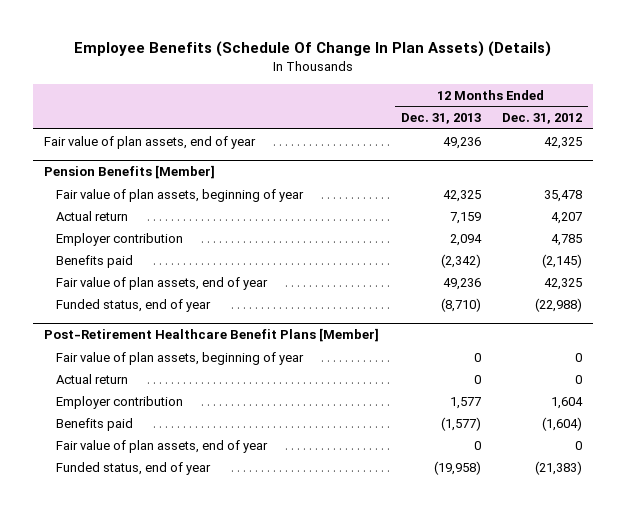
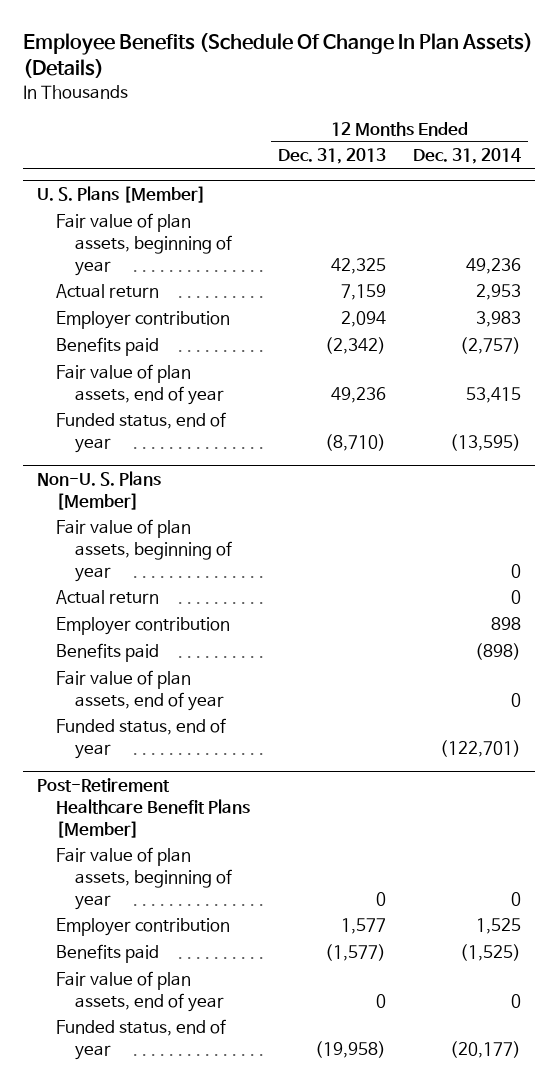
[502,113,583,125] Dec. 31, 2012 -> none
none -> [413,148,522,165] Dec. 31, 2014
[43,135,256,149] Fair value of plan assets, end of year -> none
[43,165,215,180] Pension Benefits [Member] -> none
none -> [36,186,206,204] U. S. Plans [Member]
none -> [36,471,161,510] Non-U. S. Plans [Member]
none -> [55,519,233,582] Fair value of plan assets, beginning of year
none -> [55,590,159,605] Actual return
none -> [55,617,230,636] Employer contribution
none -> [55,643,159,663] Benefits paid
none -> [55,670,225,712] Fair value of plan assets, end of year
none -> [55,718,226,760] Funded status, end of year
[56,373,129,384] Actual return -> none

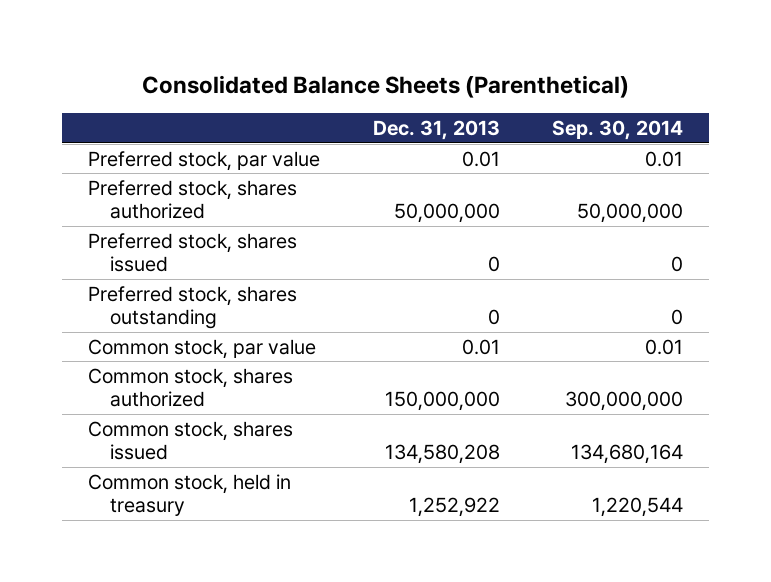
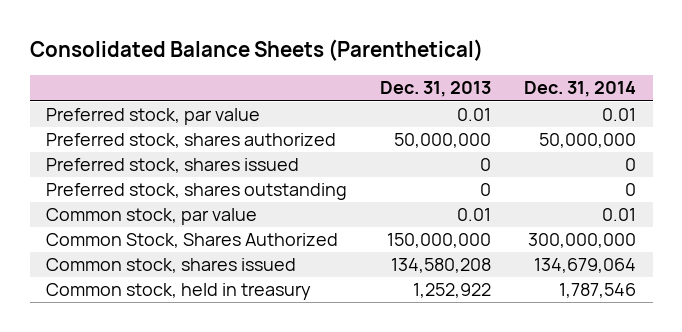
[551,120,683,141] Sep. 30, 2014 -> none
none -> [524,81,637,98] Dec. 31, 2014
[88,367,294,408] Common stock, shares authorized -> [46,233,339,249] Common Stock, Shares Authorized

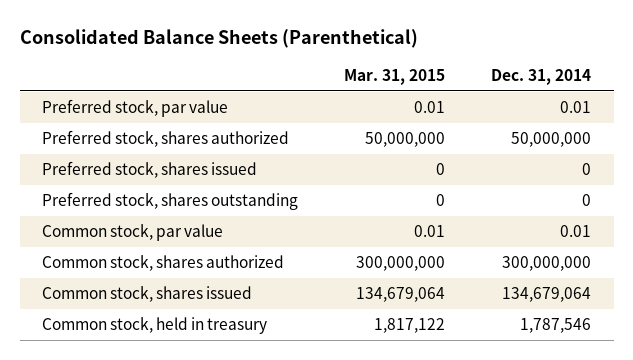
[380,81,492,98] Dec. 31, 2013 -> none
none -> [344,68,446,85] Mar. 31, 2015
[46,233,339,249] Common Stock, Shares Authorized -> [42,255,285,272] Common stock, shares authorized

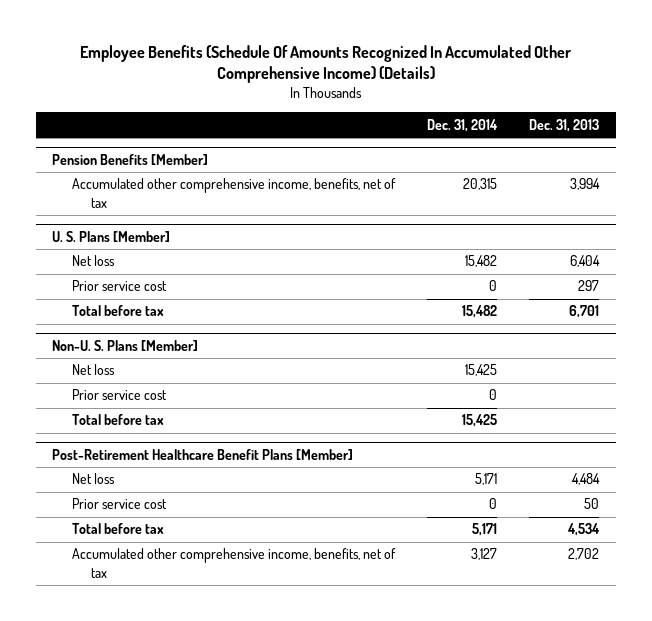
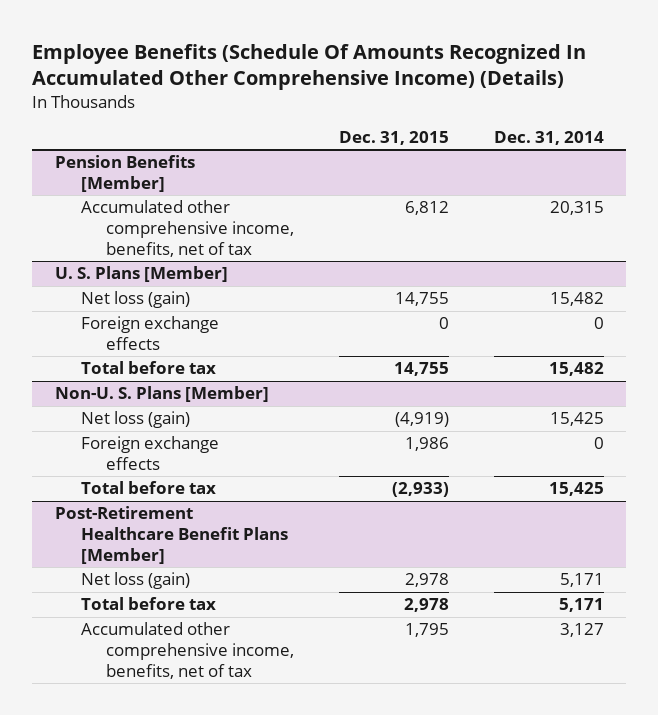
[529,118,600,132] Dec. 31, 2013 -> none
none -> [339,130,450,145] Dec. 31, 2015
[71,280,167,292] Prior service cost -> none
[71,255,115,267] Net loss -> [80,291,190,309] Net loss (gain)
none -> [80,316,219,350] Foreign exchange effects
[71,389,167,401] Prior service cost -> none
[71,364,115,376] Net loss -> [80,411,190,429] Net loss (gain)
none -> [80,436,219,470] Foreign exchange effects
[71,498,167,510] Prior service cost -> none
[71,473,115,485] Net loss -> [80,572,190,590] Net loss (gain)

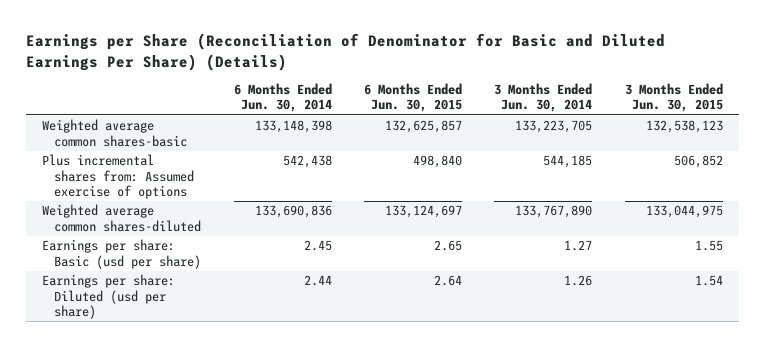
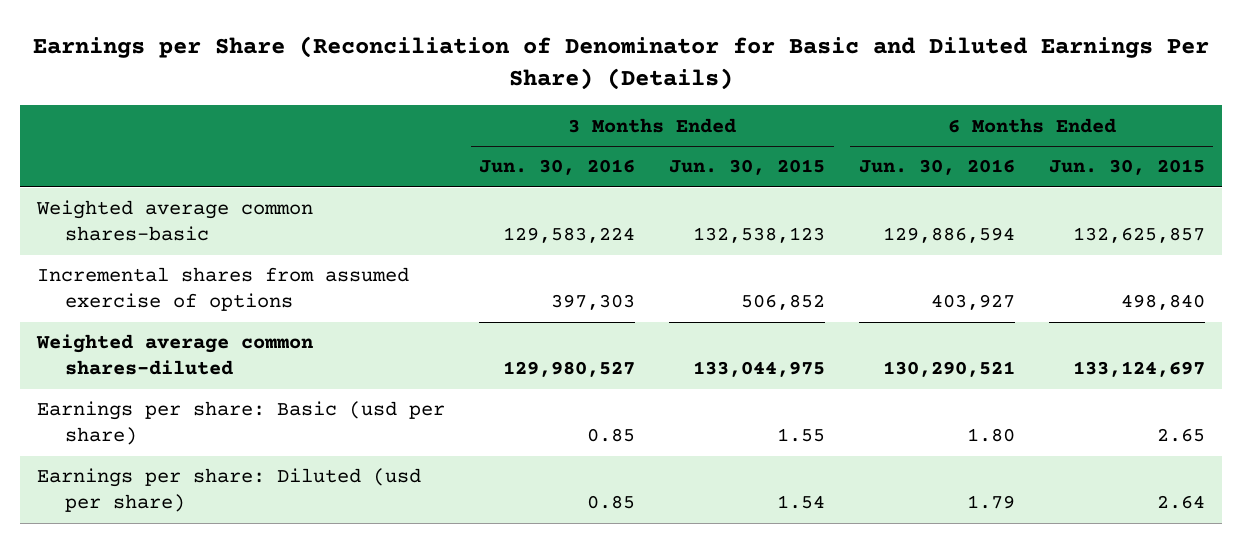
[233,82,332,113] 6 Months Ended Jun. 30, 2014 -> none
[494,82,593,113] 3 Months Ended Jun. 30, 2014 -> none
none -> [479,159,636,176] Jun. 30, 2016
none -> [858,159,1015,176] Jun. 30, 2016
[42,154,195,200] Plus incremental shares from: Assumed exercise of options -> [37,267,410,312] Incremental shares from assumed exercise of options

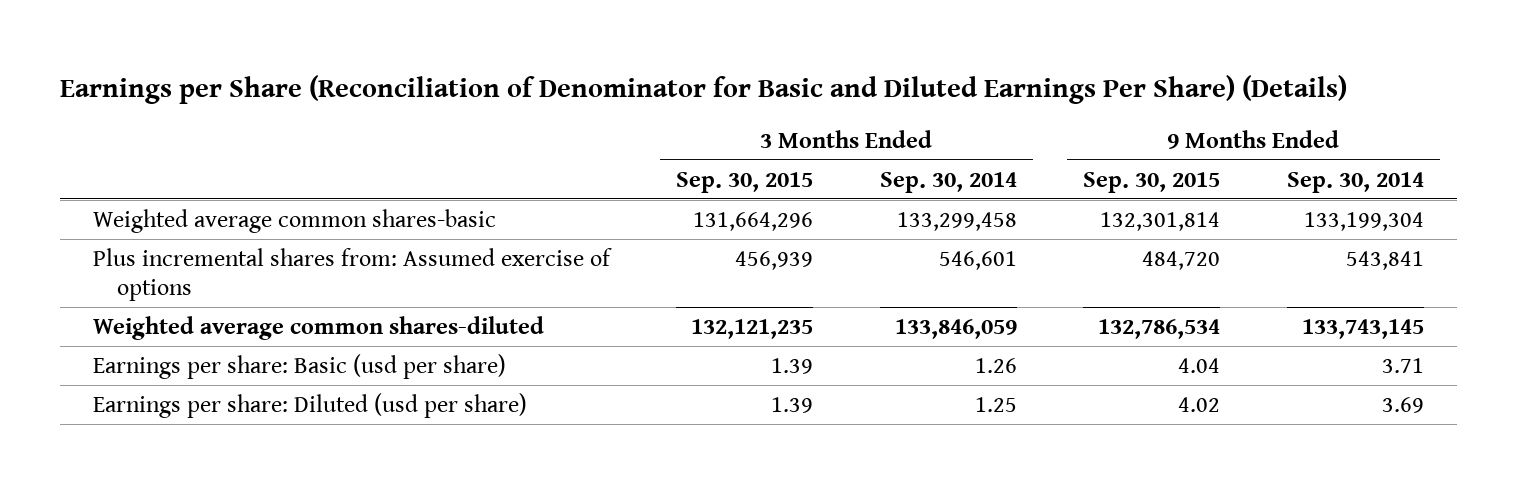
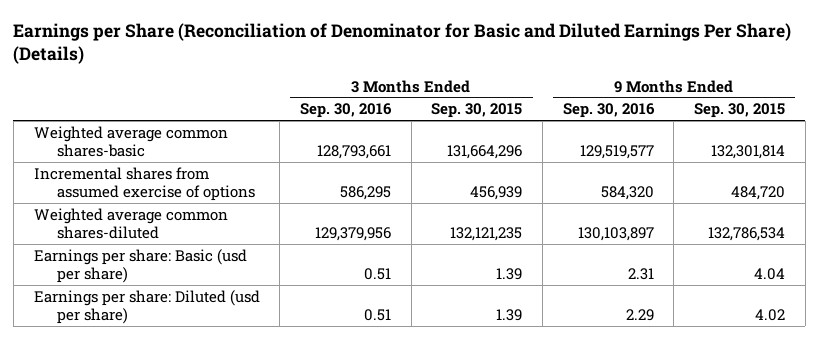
[879,171,1017,193] Sep. 30, 2014 -> none
[1286,171,1424,193] Sep. 30, 2014 -> none
none -> [300,103,393,119] Sep. 30, 2016
none -> [562,103,655,119] Sep. 30, 2016
[92,247,612,302] Plus incremental shares from: Assumed exercise of options -> [33,166,256,201] Incremental shares from assumed exercise of options

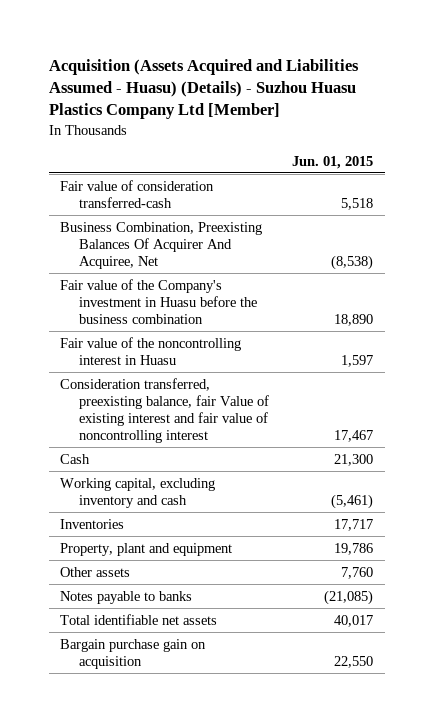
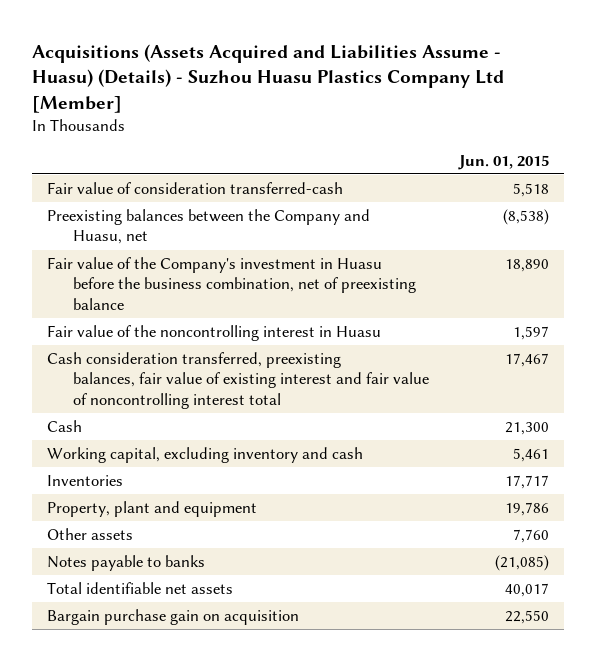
[48,58,359,120] Acquisition (Assets Acquired and Liabilities Assumed - Huasu) (Details) - Suzhou Huasu Plastics Company Ltd [Member] -> [32,43,505,113] Acquisitions (Assets Acquired and Liabilities Assume - Huasu) (Details) - Suzhou Huasu Plastics Company Ltd [Member]
[60,221,263,269] Business Combination, Preexisting Balances Of Acquirer And Acquiree, Net -> [47,208,371,245] Preexisting balances between the Company and Huasu, net
[60,278,258,324] Fair value of the Company's investment in Huasu before the business combination -> [47,256,416,311] Fair value of the Company's investment in Huasu before the business combination, net of preexisting balance
[60,377,270,443] Consideration transferred, preexisting balance, fair Value of existing interest and fair value of noncontrolling interest -> [47,351,429,410] Cash consideration transferred, preexisting balances, fair value of existing interest and fair value of noncontrolling interest total
[331,493,374,509] (5,461) -> [513,447,550,462] 5,461

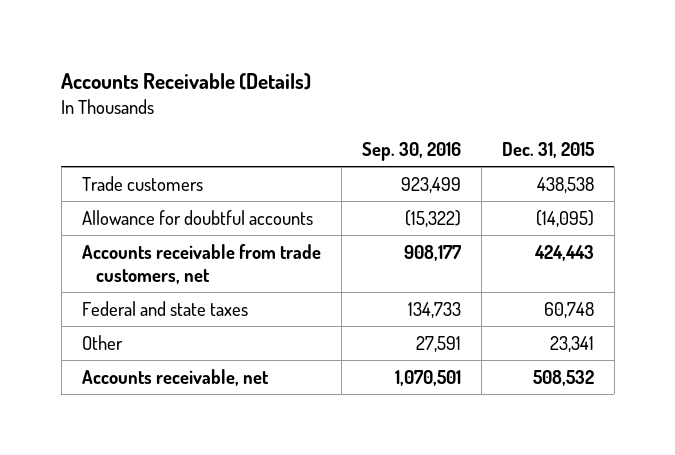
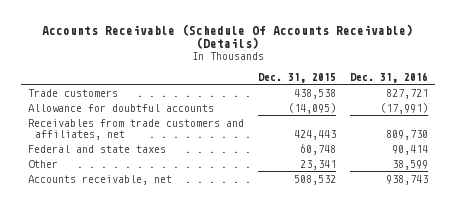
[61,73,312,91] Accounts Receivable (Details) -> [41,23,413,50] Accounts Receivable (Schedule Of Accounts Receivable) (Details)
[361,142,461,162] Sep. 30, 2016 -> none
none -> [349,71,428,83] Dec. 31, 2016
[81,243,321,284] Accounts receivable from trade customers, net -> [27,118,244,140] Receivables from trade customers and affiliates, net

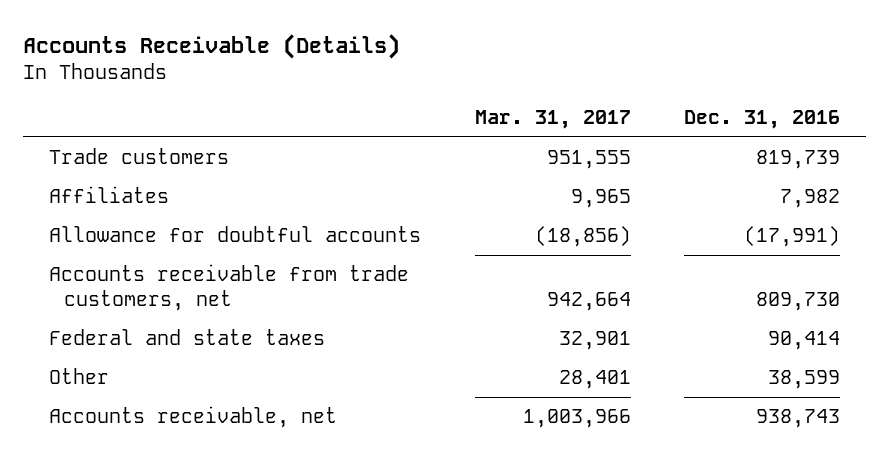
[41,23,413,50] Accounts Receivable (Schedule Of Accounts Receivable) (Details) -> [22,33,400,59] Accounts Receivable (Details)
[257,72,336,83] Dec. 31, 2015 -> none
none -> [474,110,631,130] Mar. 31, 2017
[385,88,428,99] 827,721 -> [755,150,840,170] 819,739
none -> [49,186,170,204] Affiliates
[27,118,244,140] Receivables from trade customers and affiliates, net -> [49,264,410,311] Accounts receivable from trade customers, net

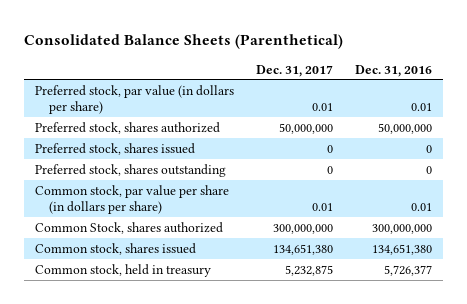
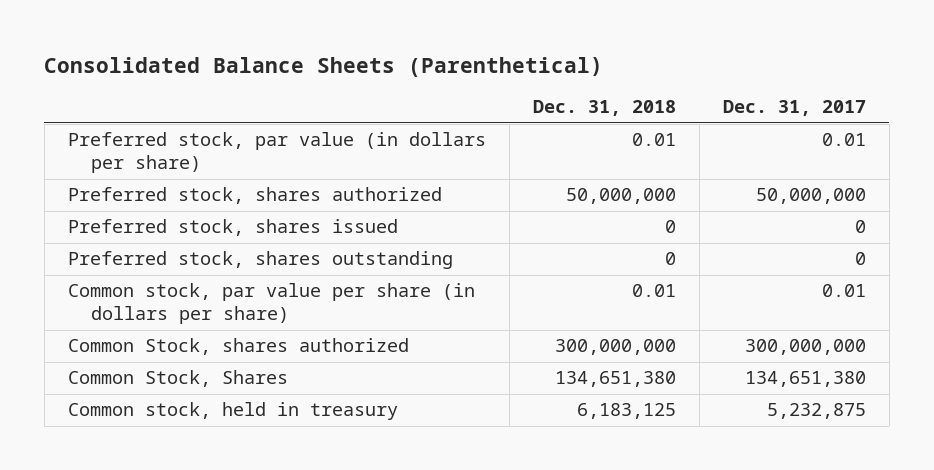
[354,64,432,77] Dec. 31, 2016 -> none
none -> [532,100,676,117] Dec. 31, 2018
[35,242,197,255] Common stock, shares issued -> [67,370,288,388] Common Stock, Shares

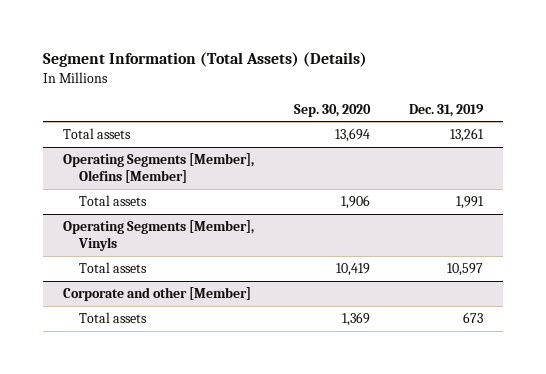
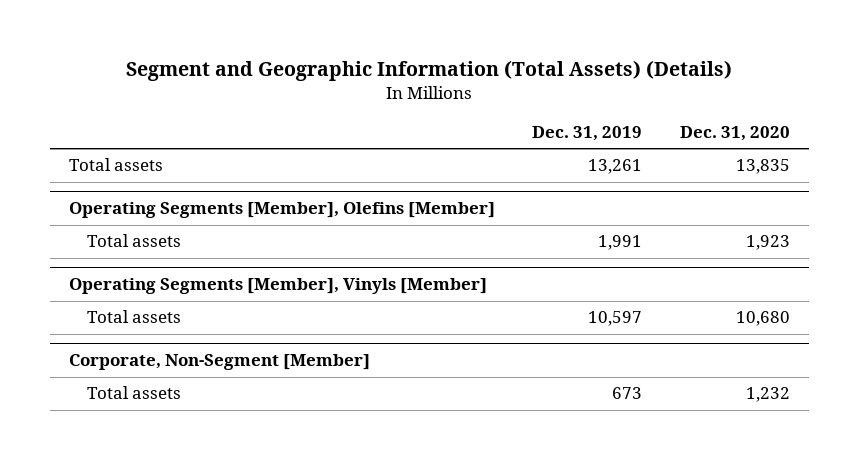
[42,52,367,68] Segment Information (Total Assets) (Details) -> [126,60,733,82] Segment and Geographic Information (Total Assets) (Details)
[293,103,371,117] Sep. 30, 2020 -> none
none -> [679,125,790,141] Dec. 31, 2020
[62,220,254,252] Operating Segments [Member], Vinyls -> [68,278,487,295] Operating Segments [Member], Vinyls [Member]
[62,287,251,302] Corporate and other [Member] -> [68,354,370,371] Corporate, Non-Segment [Member]

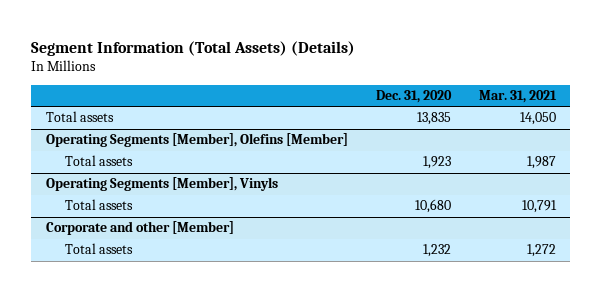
[126,60,733,82] Segment and Geographic Information (Total Assets) (Details) -> [31,40,356,56] Segment Information (Total Assets) (Details)
[532,125,643,141] Dec. 31, 2019 -> none
none -> [479,90,558,104] Mar. 31, 2021
[68,278,487,295] Operating Segments [Member], Vinyls [Member] -> [45,177,278,192] Operating Segments [Member], Vinyls
[68,354,370,371] Corporate, Non-Segment [Member] -> [45,221,234,236] Corporate and other [Member]

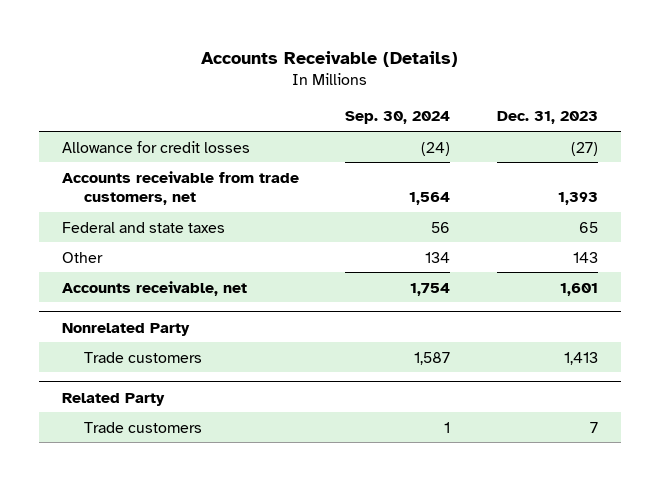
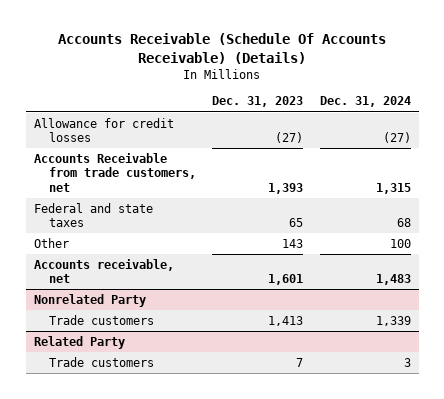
[200,50,458,67] Accounts Receivable (Details) -> [58,33,387,64] Accounts Receivable (Schedule Of Accounts Receivable) (Details)
[345,111,451,125] Sep. 30, 2024 -> none
none -> [319,96,411,108] Dec. 31, 2024
[62,170,300,206] Accounts receivable from trade customers, net -> [33,152,197,192] Accounts Receivable from trade customers, net

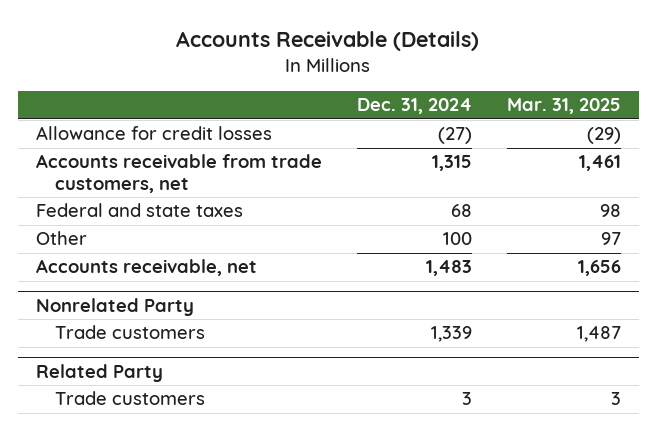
[58,33,387,64] Accounts Receivable (Schedule Of Accounts Receivable) (Details) -> [176,31,480,52] Accounts Receivable (Details)
[212,96,304,108] Dec. 31, 2023 -> none
none -> [507,98,622,115] Mar. 31, 2025
[33,152,197,192] Accounts Receivable from trade customers, net -> [35,154,322,193] Accounts receivable from trade customers, net

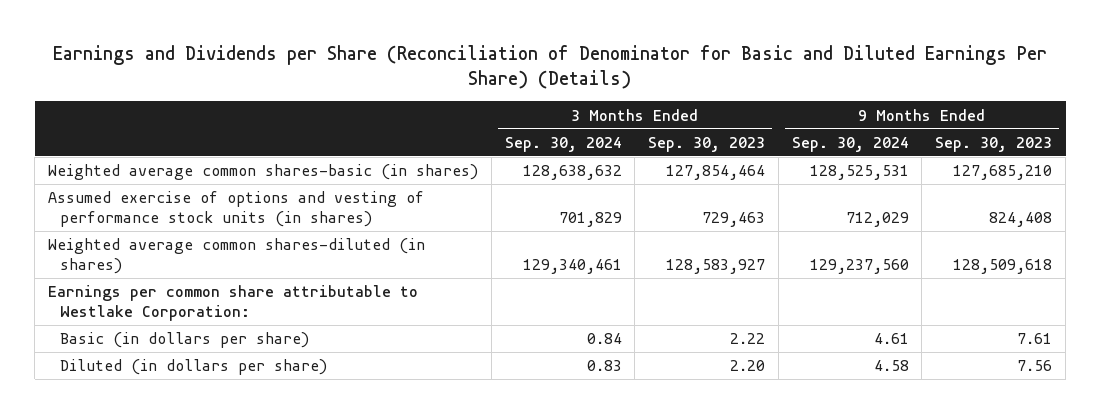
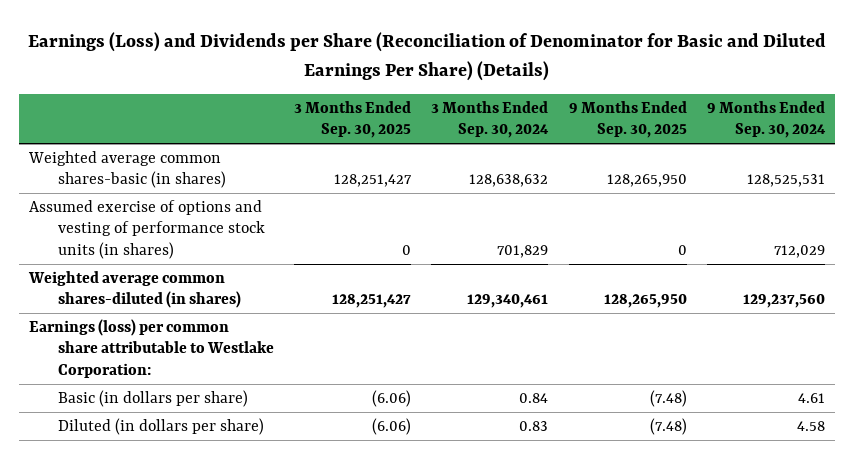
[53,45,1048,90] Earnings and Dividends per Share (Reconciliation of Denominator for Basic and Diluted Earnings Per Share) (Details) -> [28,32,827,81] Earnings (Loss) and Dividends per Share (Reconciliation of Denominator for Basic and Diluted Earnings Per Share) (Details)
[648,136,766,152] Sep. 30, 2023 -> none
[935,136,1053,152] Sep. 30, 2023 -> none
none -> [293,100,411,139] 3 Months Ended Sep. 30, 2025
none -> [568,100,687,139] 9 Months Ended Sep. 30, 2025
[48,285,419,321] Earnings per common share attributable to Westlake Corporation: -> [29,319,274,378] Earnings (loss) per common share attributable to Westlake Corporation:

